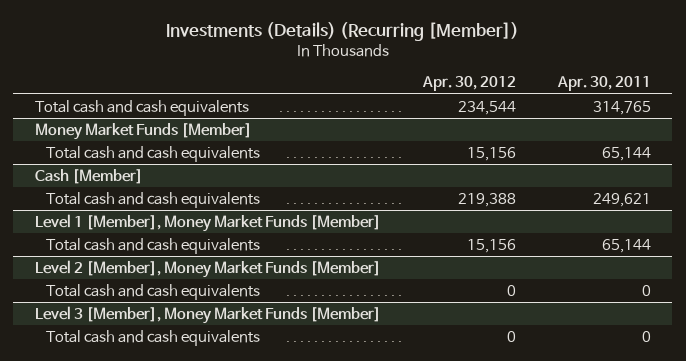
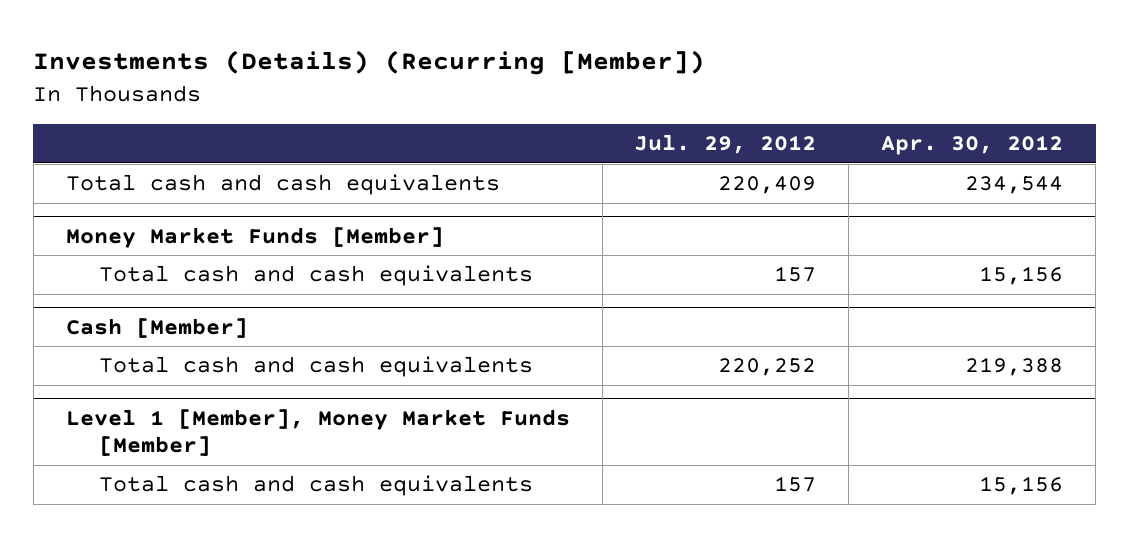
[557,76,652,92] Apr. 30, 2011 -> none
none -> [634,134,817,155] Jul. 29, 2012
[34,259,381,278] Level 2 [Member], Money Market Funds [Member] -> none
[46,283,261,300] Total cash and cash equivalents -> none
[34,305,381,324] Level 3 [Member], Money Market Funds [Member] -> none
[46,329,261,346] Total cash and cash equivalents -> none

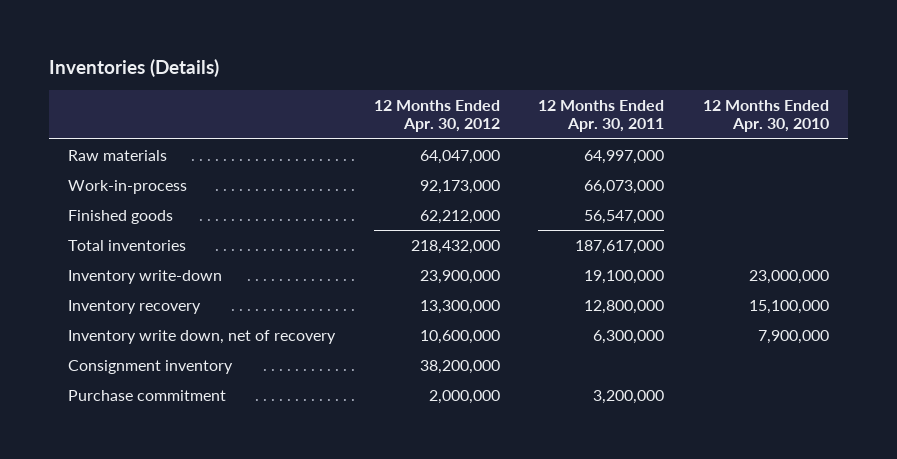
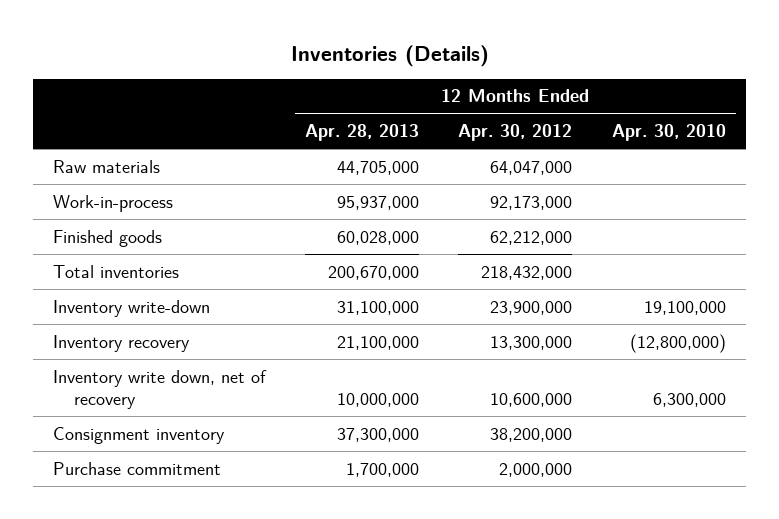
[538,99,665,133] 12 Months Ended Apr. 30, 2011 -> none
none -> [304,123,419,141] Apr. 28, 2013
[748,269,829,284] 23,000,000 -> [644,300,727,315] 19,100,000
[748,299,829,314] 15,100,000 -> [630,333,727,353] (12,800,000)
[757,329,829,344] 7,900,000 -> [653,393,727,408] 6,300,000

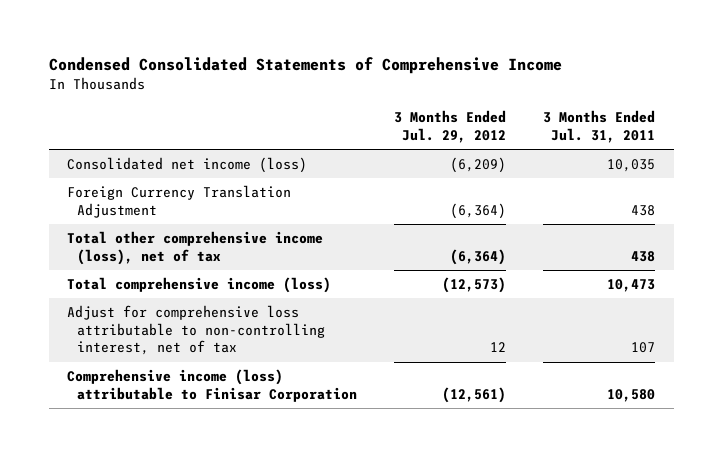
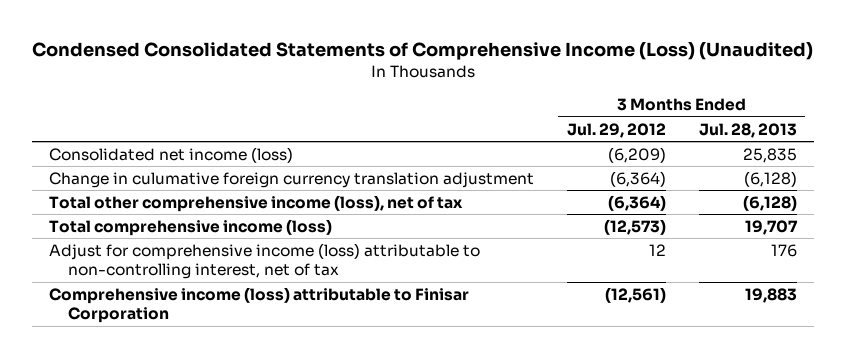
[48,57,562,75] Condensed Consolidated Statements of Comprehensive Income -> [31,41,813,60] Condensed Consolidated Statements of Comprehensive Income (Loss) (Unaudited)
[543,110,656,144] 3 Months Ended Jul. 31, 2011 -> none
none -> [699,122,798,138] Jul. 28, 2013
[67,184,292,218] Foreign Currency Translation Adjustment -> [48,171,534,188] Change in culumative foreign currency translation adjustment
[67,304,326,356] Adjust for comprehensive loss attributable to non-controlling interest, net of tax -> [48,242,480,280] Adjust for comprehensive income (loss) attributable to non-controlling interest, net of tax

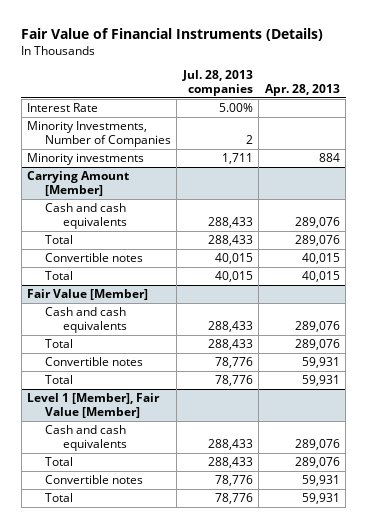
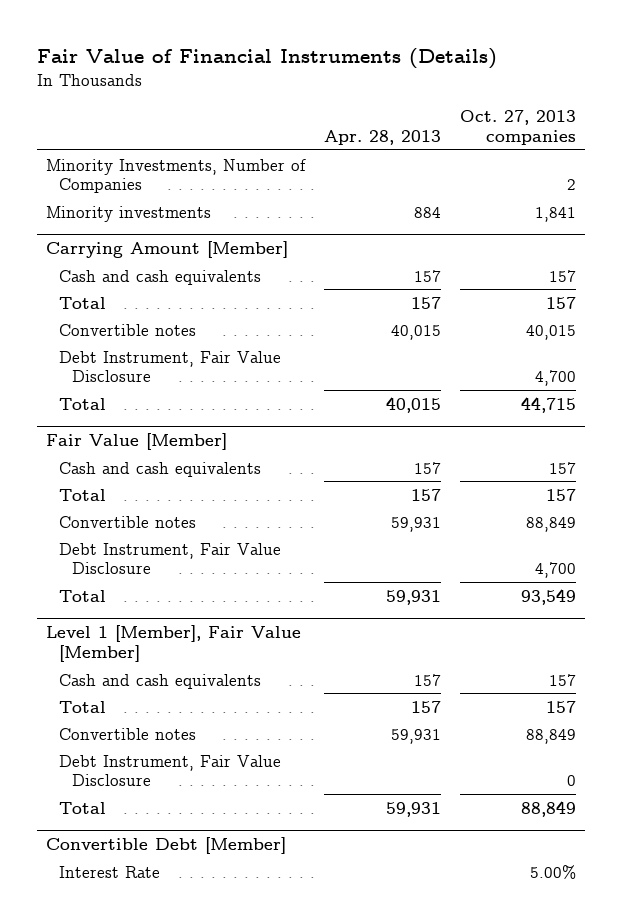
[181,70,253,97] Jul. 28, 2013 companies -> none
none -> [460,110,577,145] Oct. 27, 2013 companies
[26,103,98,113] Interest Rate -> none
[294,216,340,228] 289,076 -> [414,269,442,282] 157
[294,235,340,247] 289,076 -> [411,296,442,309] 157
none -> [59,350,282,383] Debt Instrument, Fair Value Disclosure
[294,320,340,332] 289,076 -> [414,461,442,474] 157
[294,339,340,351] 289,076 -> [411,488,442,501] 157
none -> [59,542,282,575] Debt Instrument, Fair Value Disclosure
[294,438,340,450] 289,076 -> [414,673,442,686] 157
[294,457,340,469] 289,076 -> [411,700,442,713] 157
none -> [59,754,282,787] Debt Instrument, Fair Value Disclosure
none -> [46,837,287,855] Convertible Debt [Member]
none -> [59,865,161,878] Interest Rate

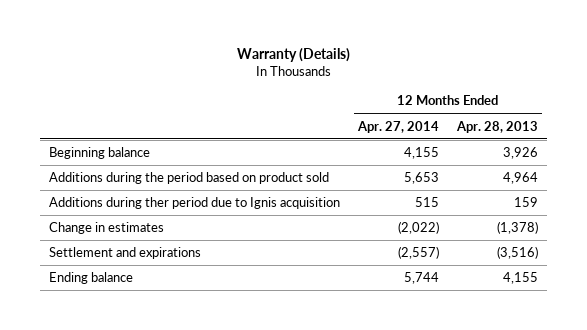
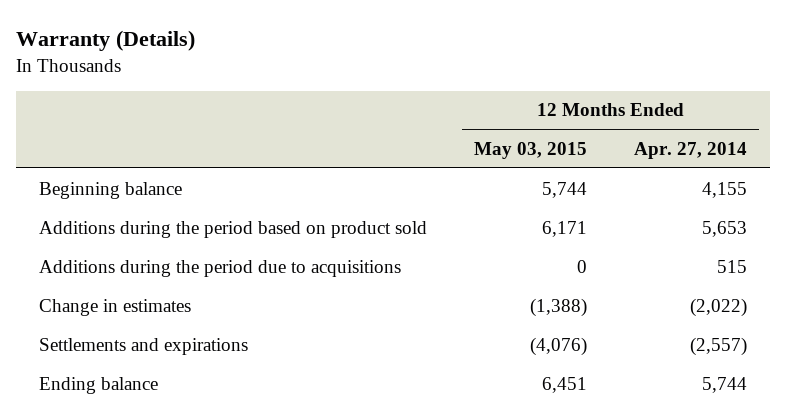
[455,120,538,133] Apr. 28, 2013 -> none
none -> [474,141,588,159] May 03, 2015
[49,197,341,210] Additions during ther period due to Ignis acquisition -> [39,259,402,277] Additions during the period due to acquisitions
[49,247,202,260] Settlement and expirations -> [39,337,249,355] Settlements and expirations

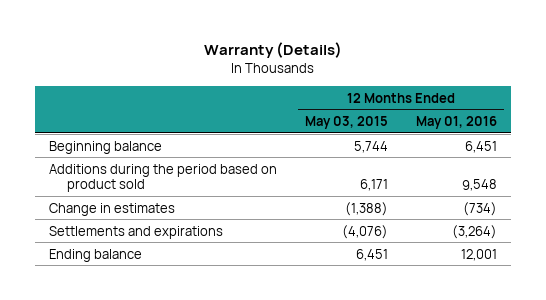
[633,141,747,159] Apr. 27, 2014 -> none
none -> [416,116,498,130] May 01, 2016
[39,259,402,277] Additions during the period due to acquisitions -> none

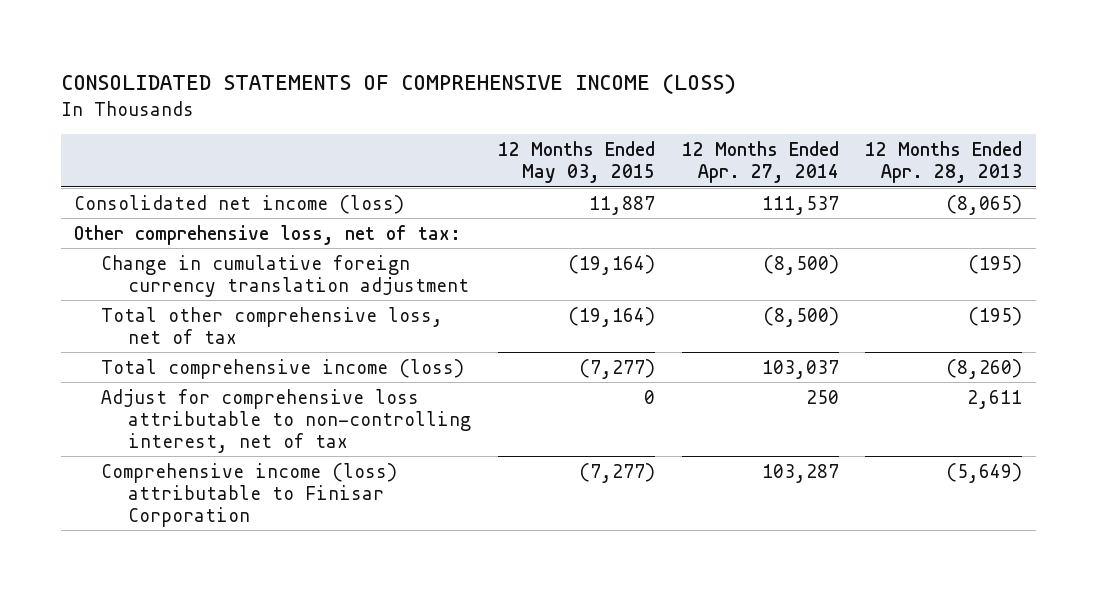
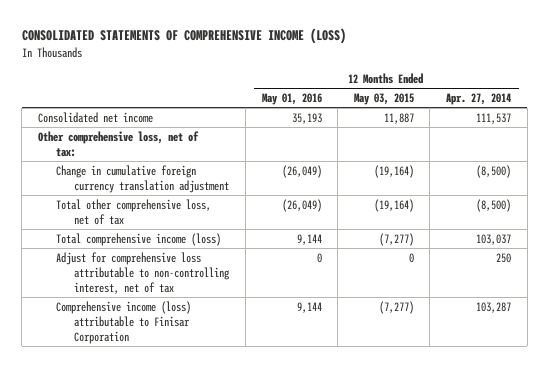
[865,141,1023,183] 12 Months Ended Apr. 28, 2013 -> none
none -> [261,92,322,105] May 01, 2016
[74,194,405,214] Consolidated net income (loss) -> [37,111,153,123] Consolidated net income

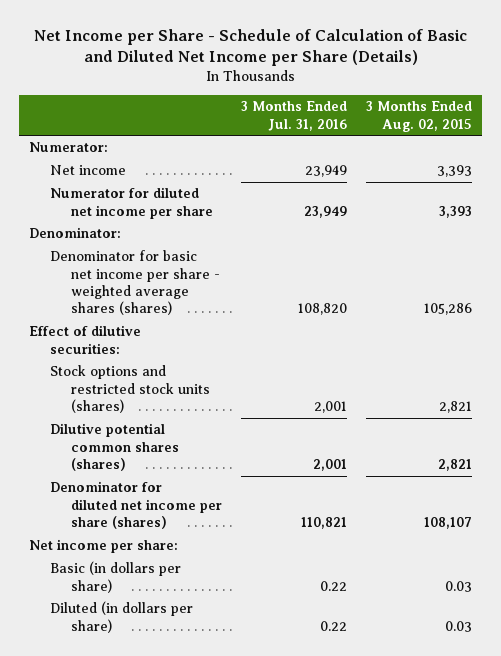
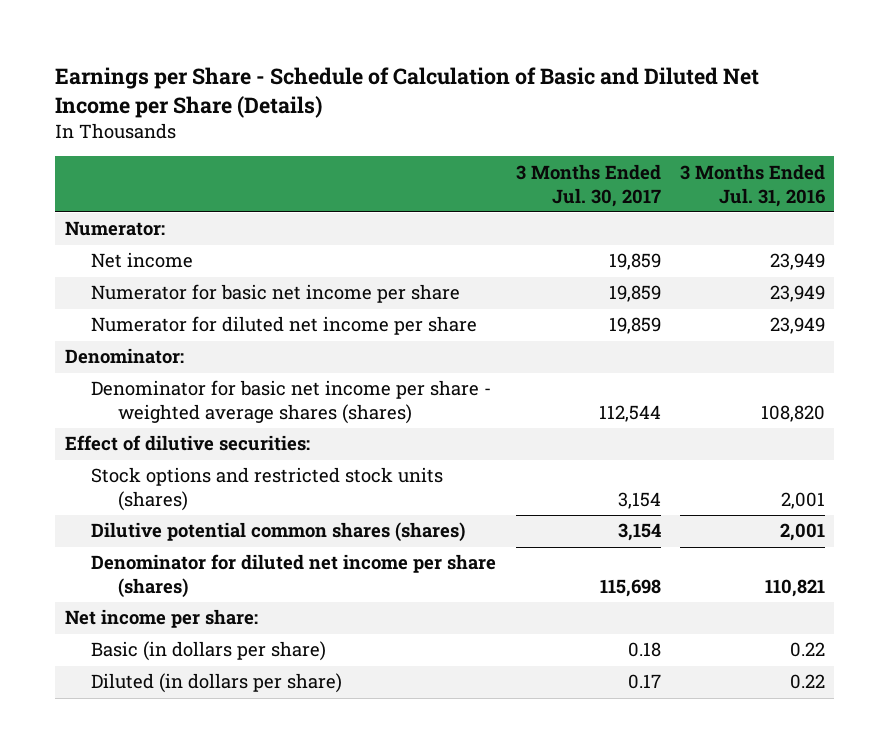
[33,28,467,67] Net Income per Share - Schedule of Calculation of Basic and Diluted Net Income per Share (Details) -> [55,67,760,118] Earnings per Share - Schedule of Calculation of Basic and Diluted Net Income per Share (Details)
[366,101,473,132] 3 Months Ended Aug. 02, 2015 -> none
none -> [515,163,661,207] 3 Months Ended Jul. 30, 2017
none -> [91,284,461,304] Numerator for basic net income per share

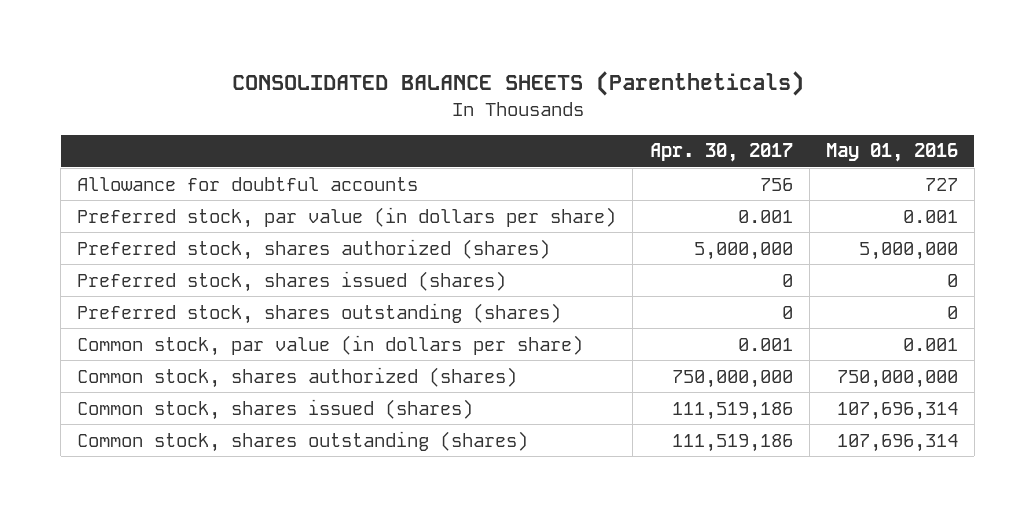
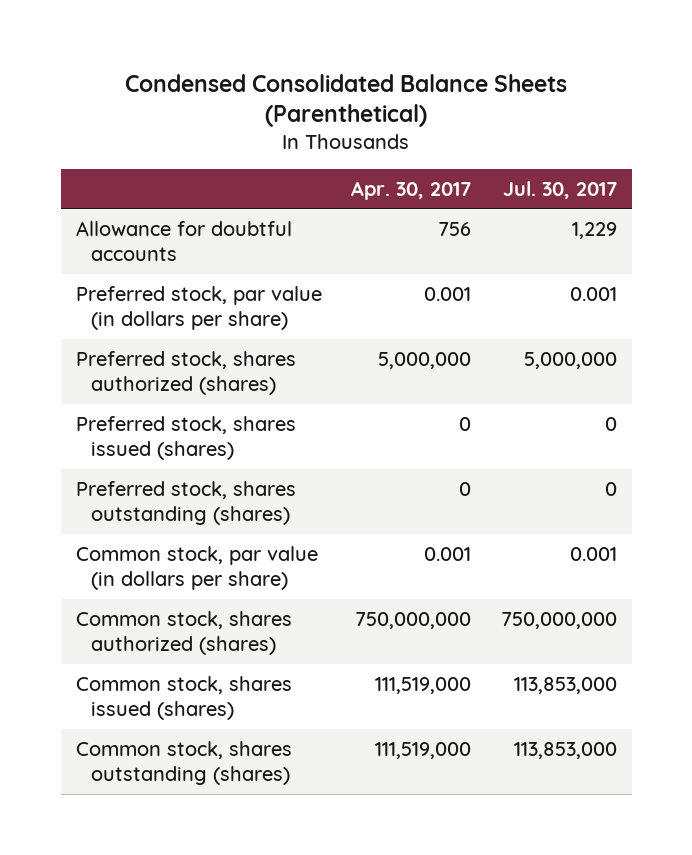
[231,71,804,97] CONSOLIDATED BALANCE SHEETS (Parentheticals) -> [125,73,568,128] Condensed Consolidated Balance Sheets (Parenthetical)
[825,143,958,163] May 01, 2016 -> none
none -> [502,180,617,199] Jul. 30, 2017
[671,401,793,420] 111,519,186 -> [375,676,472,694] 111,519,000
[671,433,793,452] 111,519,186 -> [375,741,472,759] 111,519,000

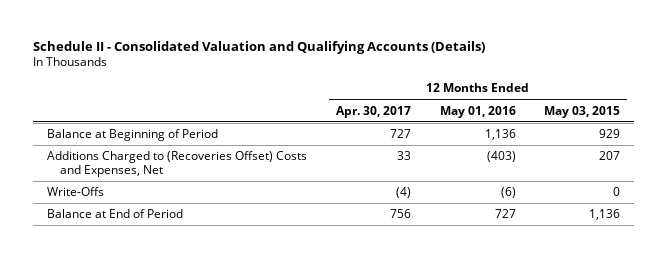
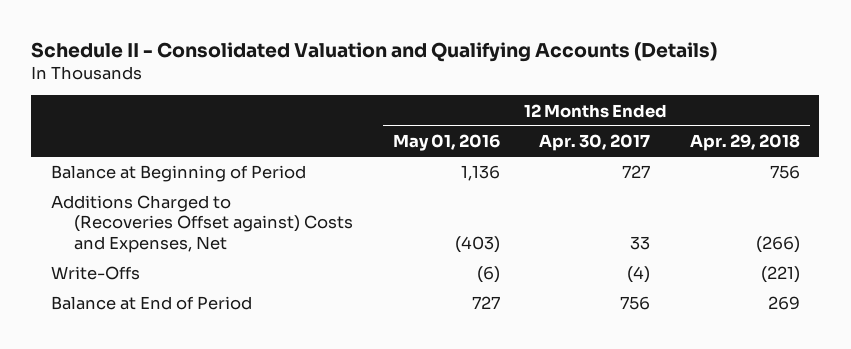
[544,105,621,118] May 03, 2015 -> none
none -> [689,134,800,152] Apr. 29, 2018
[47,151,308,177] Additions Charged to (Recoveries Offset) Costs and Expenses, Net -> [51,195,354,253] Additions Charged to (Recoveries Offset against) Costs and Expenses, Net

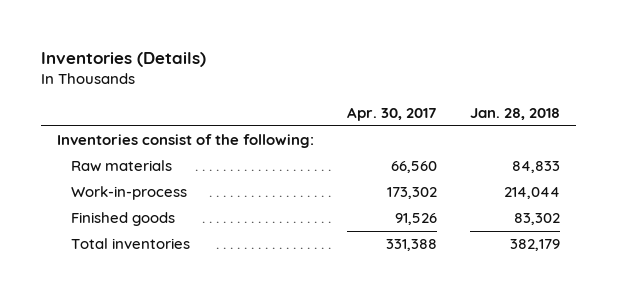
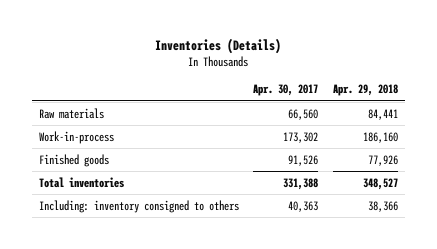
[469,107,560,120] Jan. 28, 2018 -> none
none -> [333,84,399,97] Apr. 29, 2018
[57,134,315,149] Inventories consist of the following: -> none
none -> [38,199,239,213] Including: inventory consigned to others

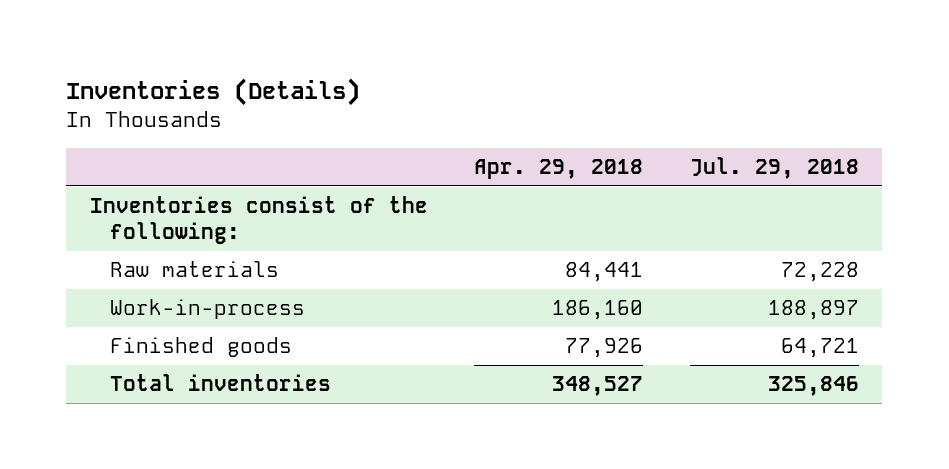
[253,84,319,97] Apr. 30, 2017 -> none
none -> [689,156,859,179] Jul. 29, 2018
none -> [89,196,428,245] Inventories consist of the following:
[38,199,239,213] Including: inventory consigned to others -> none

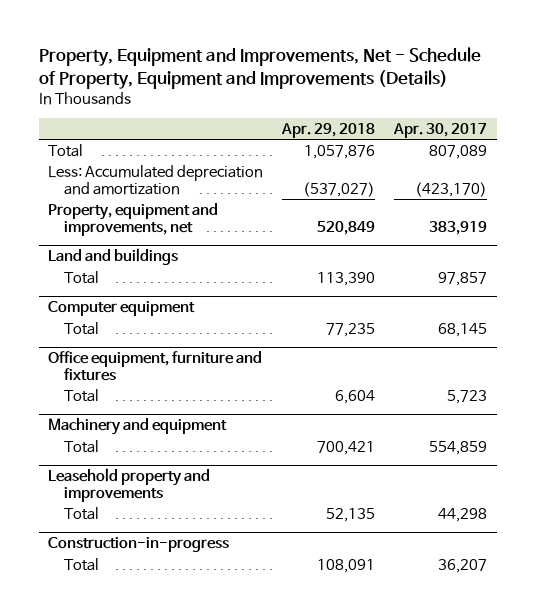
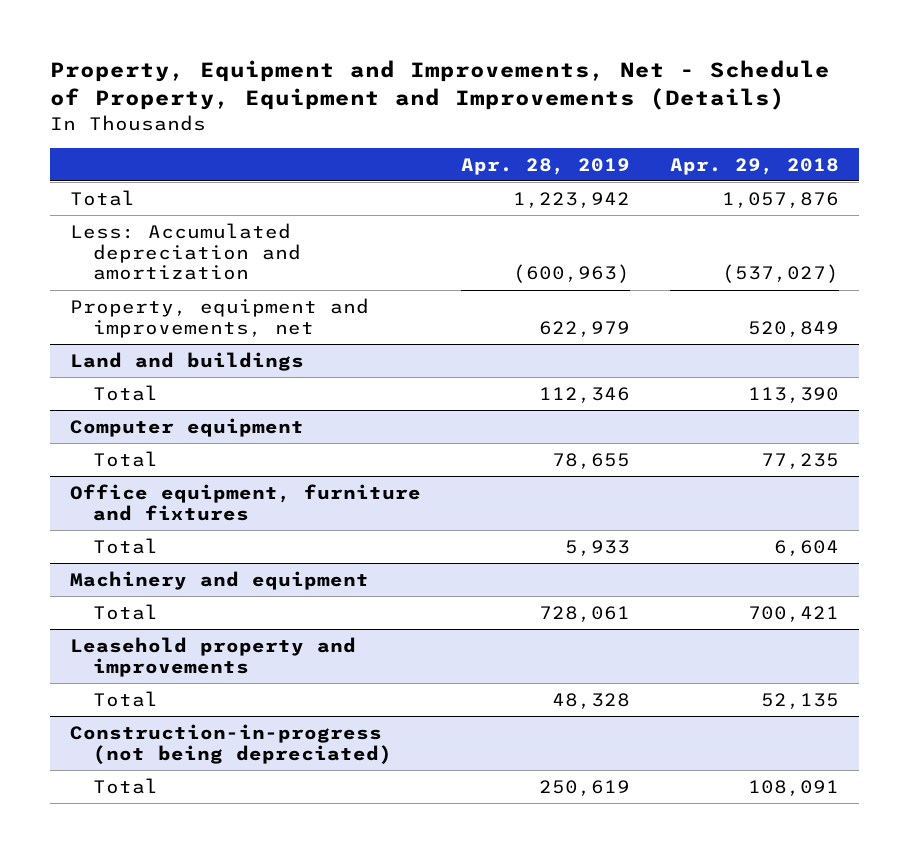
[393,122,488,138] Apr. 30, 2017 -> none
none -> [460,157,630,175] Apr. 28, 2019
[48,537,230,553] Construction-in-progress -> [69,723,392,764] Construction-in-progress (not being depreciated)

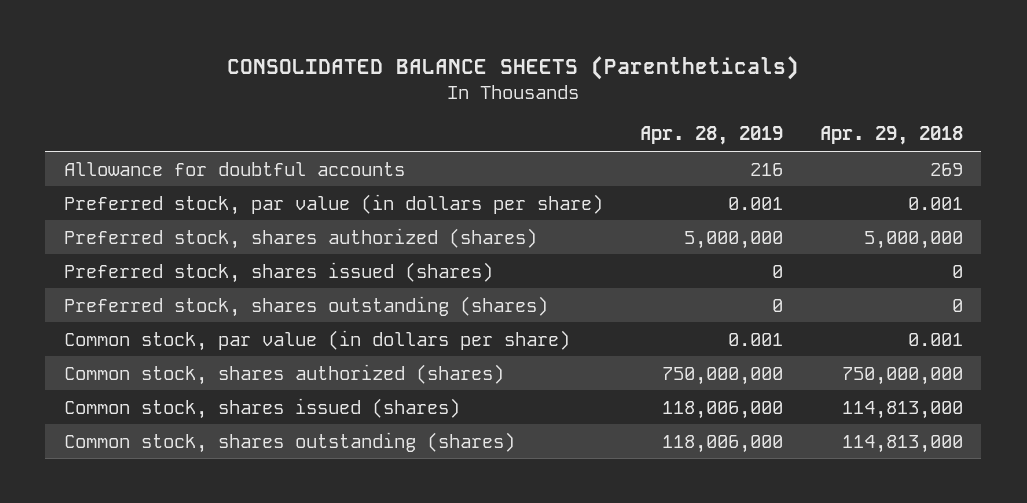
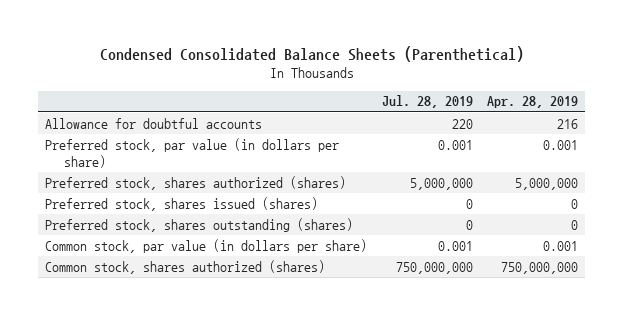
[227,55,800,80] CONSOLIDATED BALANCE SHEETS (Parentheticals) -> [99,46,524,63] Condensed Consolidated Balance Sheets (Parenthetical)
[819,126,963,146] Apr. 29, 2018 -> none
none -> [381,95,473,109] Jul. 28, 2019
[63,397,460,419] Common stock, shares issued (shares) -> none
[63,431,515,453] Common stock, shares outstanding (shares) -> none

